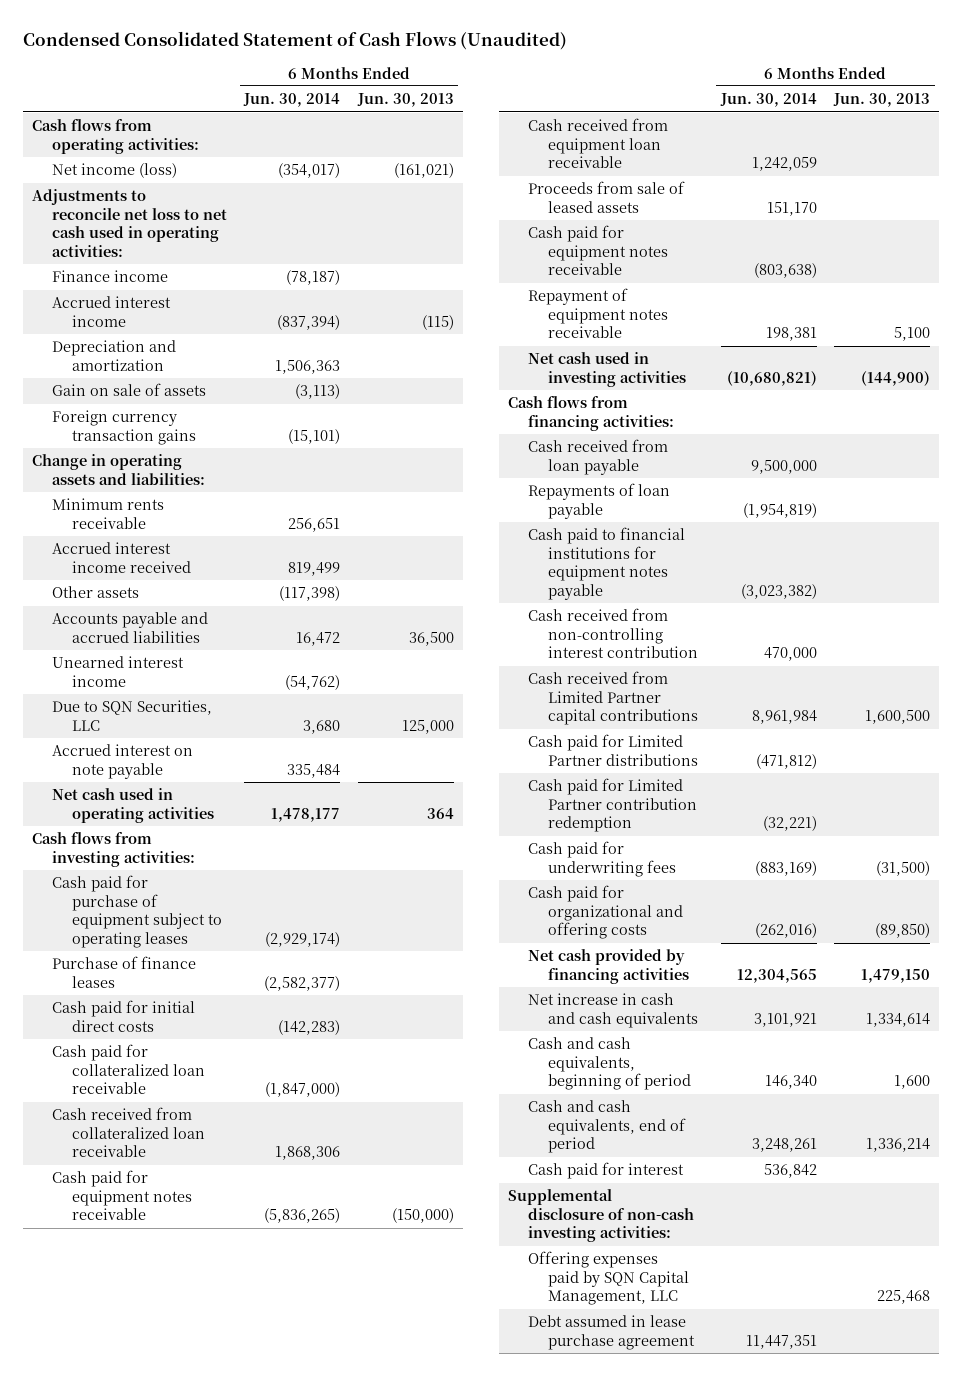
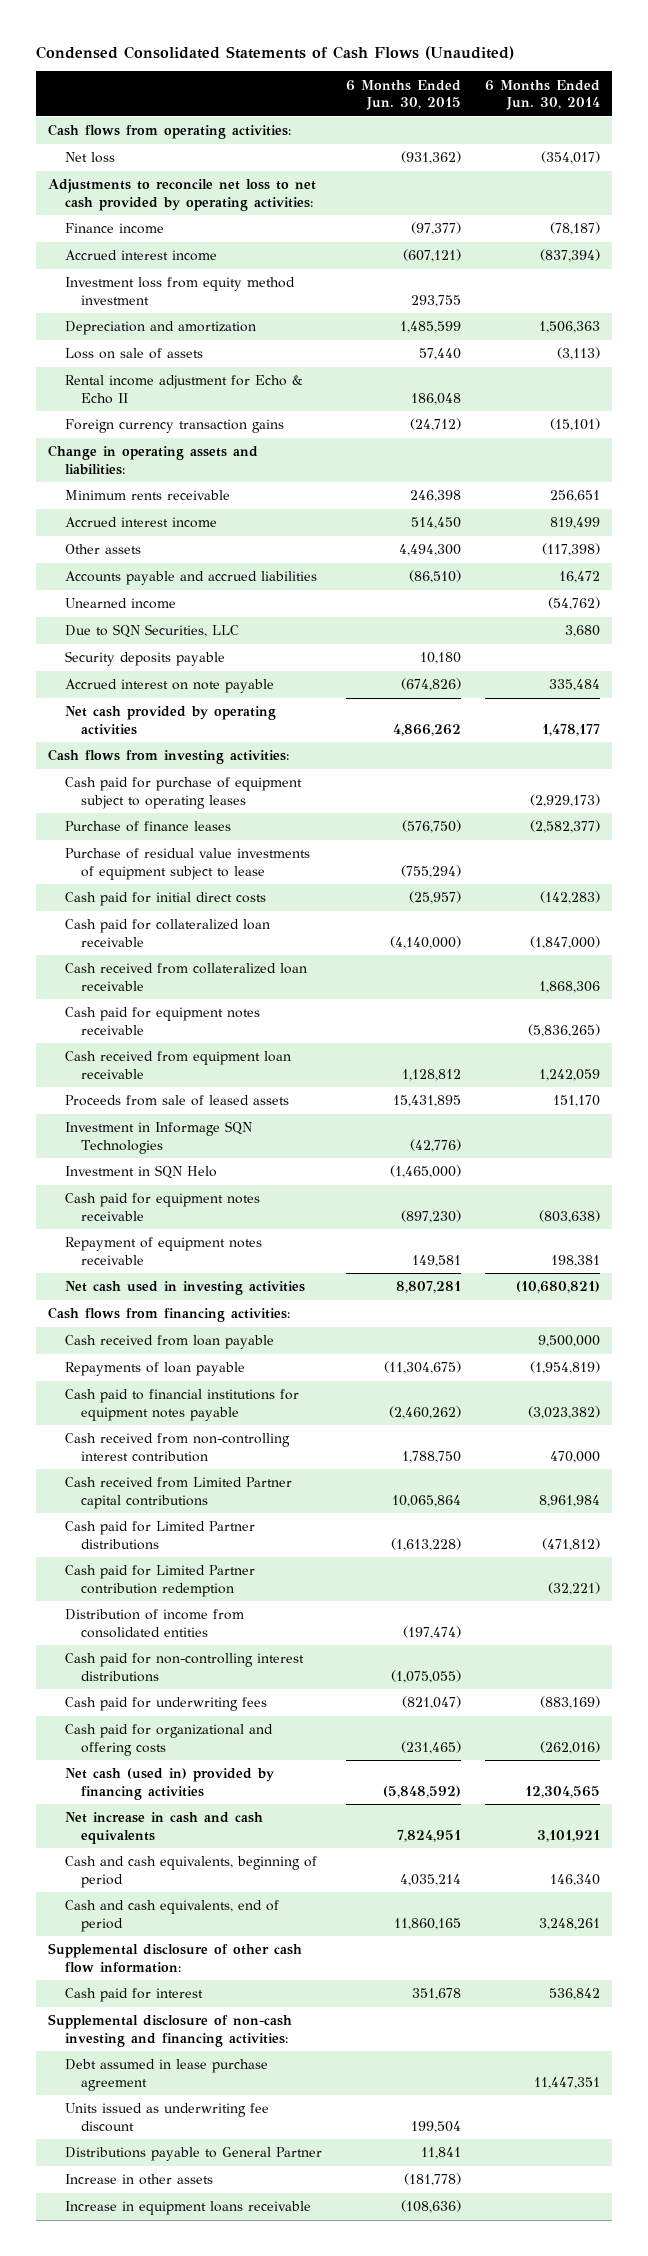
[22,30,567,50] Condensed Consolidated Statement of Cash Flows (Unaudited) -> [35,45,514,60] Condensed Consolidated Statements of Cash Flows (Unaudited)
[356,93,454,108] Jun. 30, 2013 -> none
none -> [345,79,461,111] 6 Months Ended Jun. 30, 2015
[51,163,177,179] Net income (loss) -> [64,152,115,164] Net loss
[31,189,227,257] Adjustments to reconcile net loss to net cash used in operating activities: -> [48,179,317,211] Adjustments to reconcile net loss to net cash provided by operating activities:
none -> [64,277,295,305] Investment loss from equity method investment
[51,383,206,397] Gain on sale of assets -> [64,348,203,360] Loss on sale of assets
none -> [64,375,303,404] Rental income adjustment for Echo & Echo II
[51,542,191,573] Accrued interest income received -> [64,517,217,529] Accrued interest income
[51,656,184,687] Unearned interest income -> [64,598,176,610] Unearned income
none -> [64,651,225,667] Security deposits payable
[51,788,214,823] Net cash used in operating activities -> [64,706,276,735] Net cash provided by operating activities
[265,931,341,947] (2,929,174) -> [530,793,601,807] (2,929,173)
none -> [64,848,310,880] Purchase of residual value investments of equipment subject to lease
none -> [64,1121,252,1154] Investment in Informage SQN Technologies
none -> [64,1165,217,1180] Investment in SQN Helo
none -> [64,1609,244,1638] Distribution of income from consolidated entities
none -> [64,1653,304,1682] Cash paid for non-controlling interest distributions
[528,949,690,984] Net cash provided by financing activities -> [64,1768,274,1800] Net cash (used in) provided by financing activities
none -> [48,1943,303,1973] Supplemental disclosure of other cash flow information:
[528,1251,690,1306] Offering expenses paid by SQN Capital Management, LLC -> none
[508,1189,695,1243] Supplemental disclosure of non-cash investing activities: -> [48,2014,293,2047] Supplemental disclosure of non-cash investing and financing activities:
none -> [64,2103,269,2132] Units issued as underwriting fee discount
none -> [64,2147,322,2162] Distributions payable to General Partner
none -> [64,2174,213,2186] Increase in other assets
none -> [64,2201,311,2216] Increase in equipment loans receivable

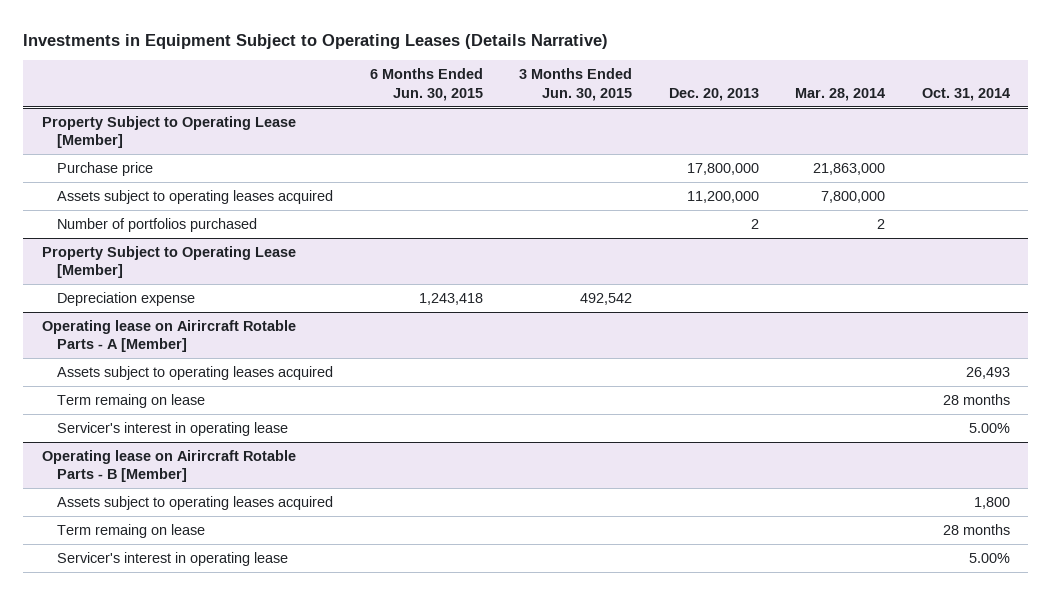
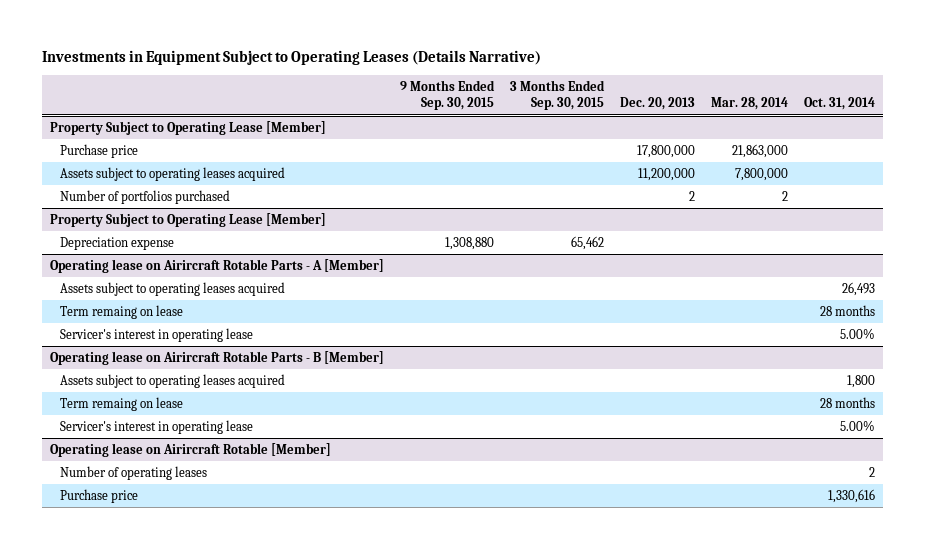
[369,68,483,101] 6 Months Ended Jun. 30, 2015 -> none
[519,68,633,101] 3 Months Ended Jun. 30, 2015 -> none
none -> [399,80,495,111] 9 Months Ended Sep. 30, 2015
none -> [509,80,605,111] 3 Months Ended Sep. 30, 2015
none -> [49,443,331,458] Operating lease on Airircraft Rotable [Member]
none -> [60,466,208,481] Number of operating leases
none -> [60,489,139,504] Purchase price

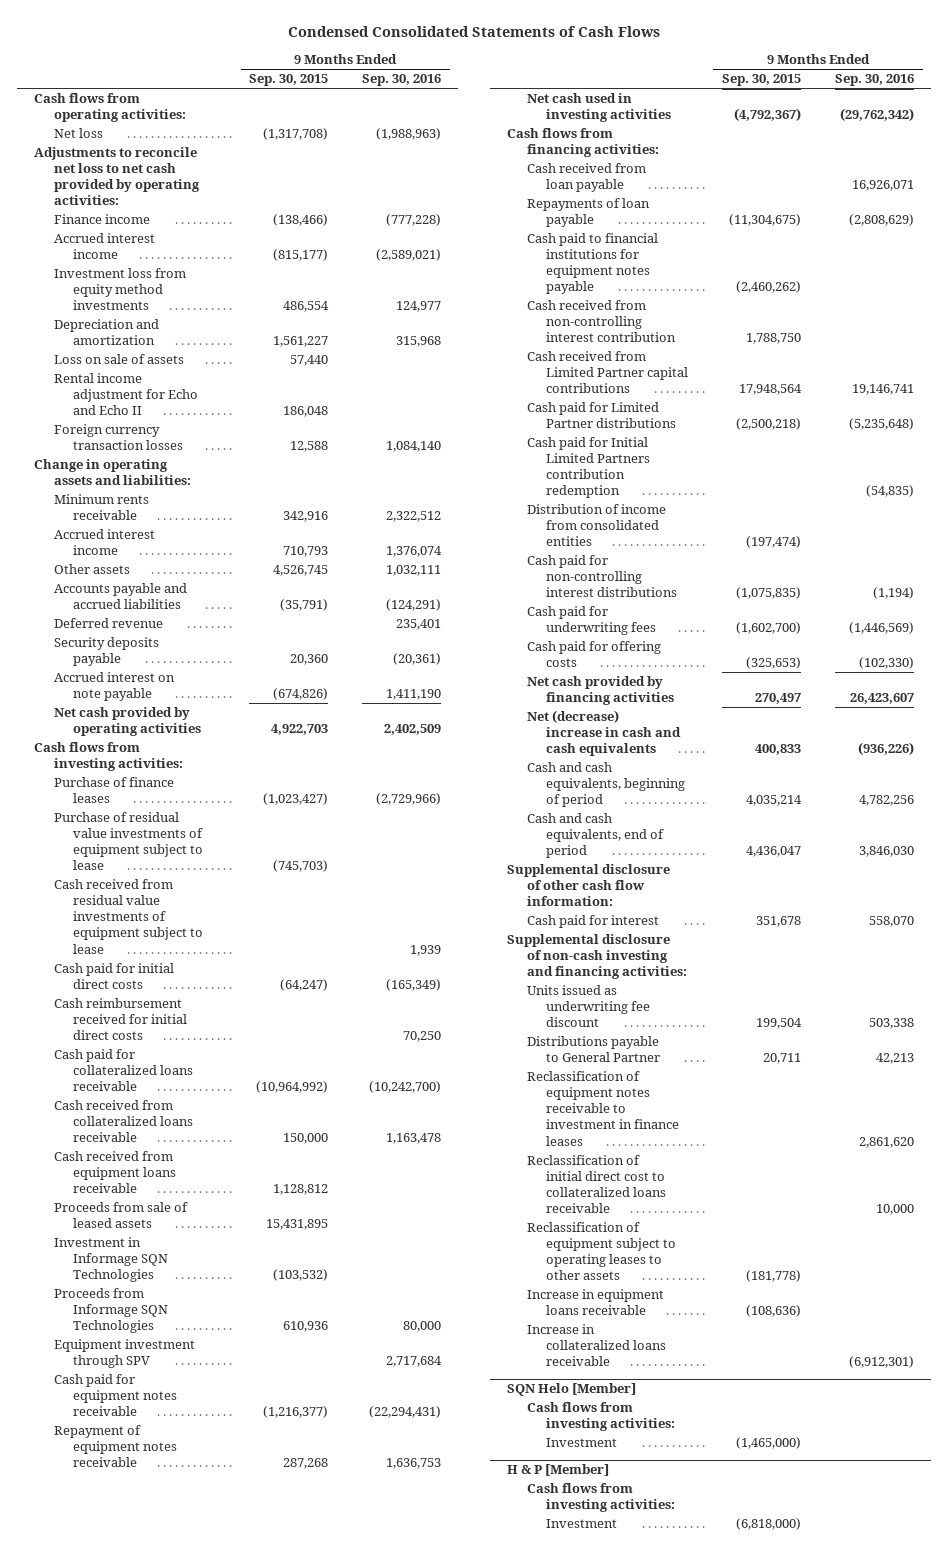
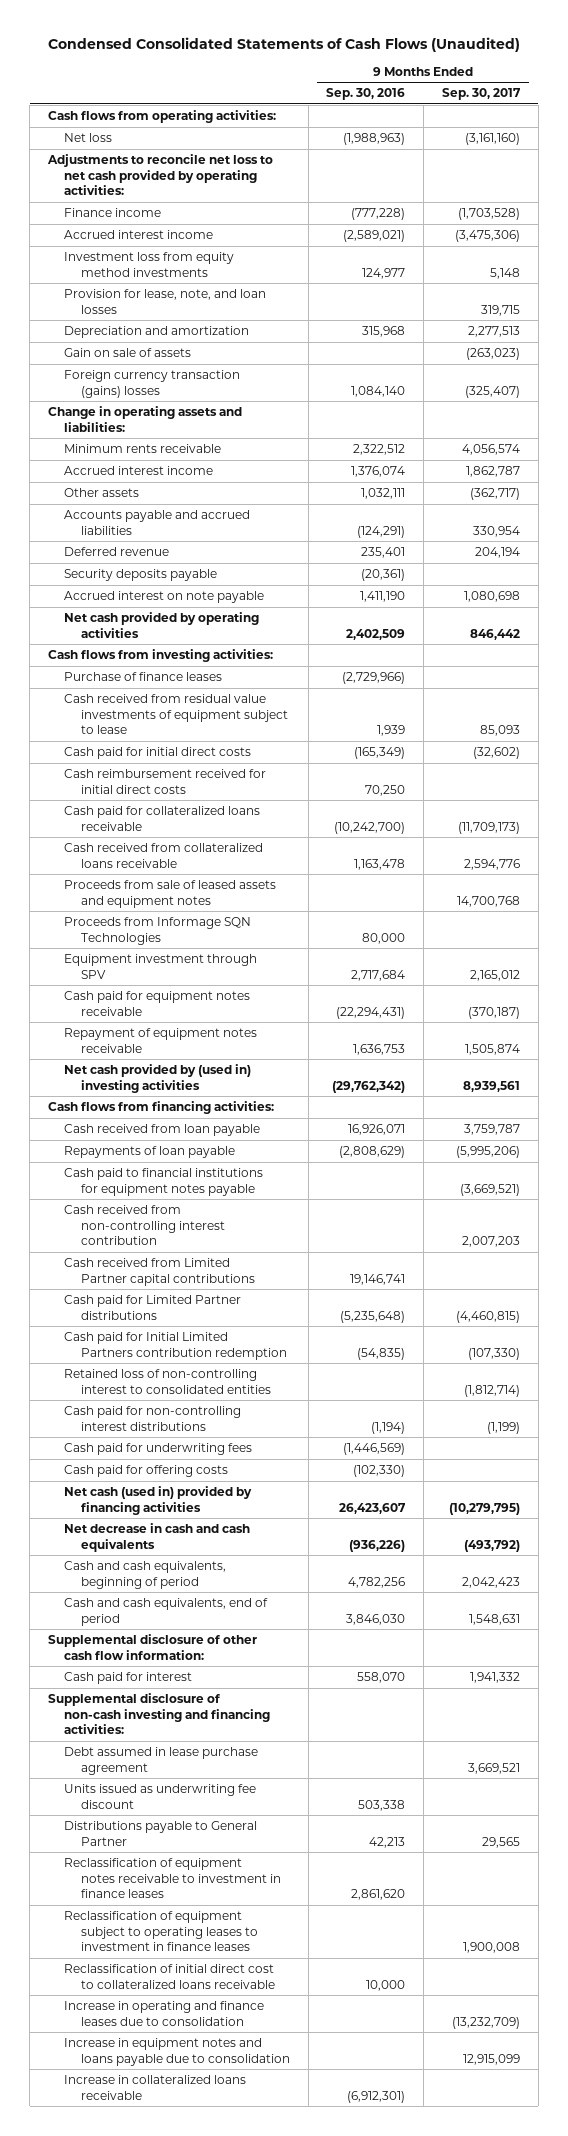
[288,26,661,38] Condensed Consolidated Statements of Cash Flows -> [47,36,520,52] Condensed Consolidated Statements of Cash Flows (Unaudited)
[249,74,329,87] Sep. 30, 2015 -> none
none -> [441,88,521,101] Sep. 30, 2017
none -> [64,289,267,314] Provision for lease, note, and loan losses
[53,373,199,416] Rental income adjustment for Echo and Echo II -> none
[53,354,184,365] Loss on sale of assets -> [64,348,192,358] Gain on sale of assets
[53,424,184,451] Foreign currency transaction losses -> [64,370,241,398] Foreign currency transaction (gains) losses
[53,812,204,871] Purchase of residual value investments of equipment subject to lease -> none
[53,1151,177,1194] Cash received from equipment loans receivable -> none
[53,1237,169,1283] Investment in Informage SQN Technologies -> none
[53,1202,188,1229] Proceeds from sale of leased assets -> [64,880,277,908] Proceeds from sale of leased assets and equipment notes
[526,93,671,123] Net cash used in investing activities -> [64,1064,252,1093] Net cash provided by (used in) investing activities
[526,504,666,547] Distribution of income from consolidated entities -> none
none -> [64,1369,271,1394] Retained loss of non-controlling interest to consolidated entities
[526,676,674,706] Net cash provided by financing activities -> [64,1486,253,1515] Net cash (used in) provided by financing activities
[526,710,681,757] Net (decrease) increase in cash and cash equivalents -> [64,1523,251,1552] Net decrease in cash and cash equivalents
none -> [64,1747,259,1775] Debt assumed in lease purchase agreement
none -> [64,1911,258,1952] Reclassification of equipment subject to operating leases to investment in finance leases
[526,1222,676,1281] Reclassification of equipment subject to operating leases to other assets -> none
[526,1289,664,1316] Increase in equipment loans receivable -> none
none -> [64,2001,265,2026] Increase in operating and finance leases due to consolidation
none -> [64,2038,290,2066] Increase in equipment notes and loans payable due to consolidation
[507,1383,637,1397] SQN Helo [Member] -> none
[526,1402,675,1432] Cash flows from investing activities: -> none
[545,1438,617,1448] Investment -> none
[507,1464,610,1477] H & P [Member] -> none
[526,1483,675,1513] Cash flows from investing activities: -> none
[545,1519,617,1529] Investment -> none

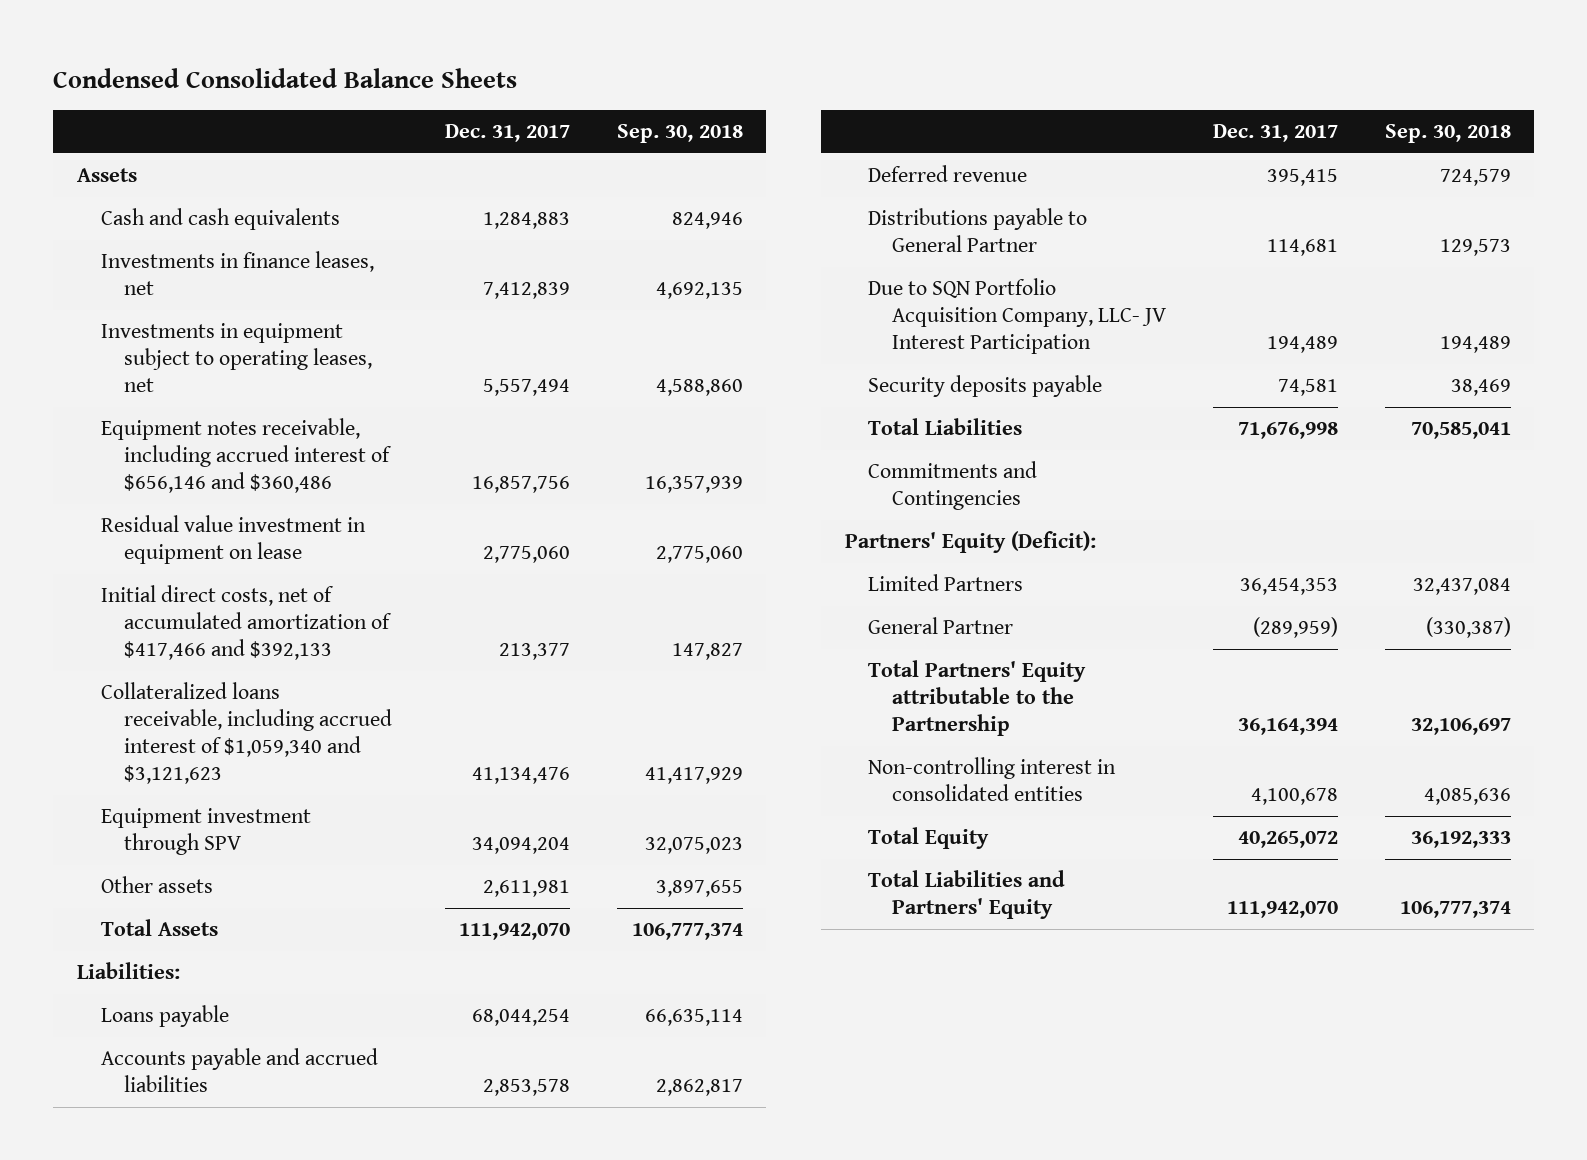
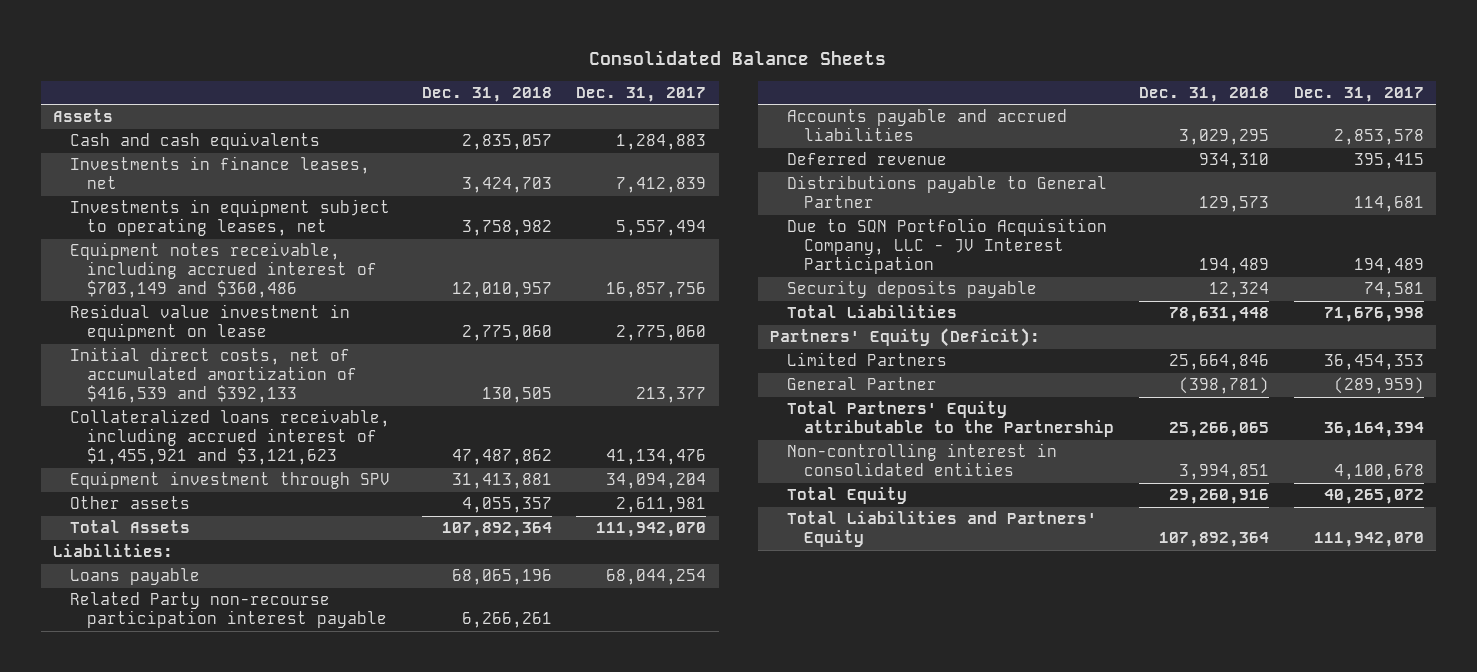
[53,67,518,88] Condensed Consolidated Balance Sheets -> [589,50,887,66] Consolidated Balance Sheets
[616,123,743,143] Sep. 30, 2018 -> none
none -> [421,86,552,102] Dec. 31, 2018
[100,418,393,494] Equipment notes receivable, including accrued interest of $656,146 and $360,486 -> [69,242,377,299] Equipment notes receivable, including accrued interest of $703,149 and $360,486
[100,585,393,661] Initial direct costs, net of accumulated amortization of $417,466 and $392,133 -> [69,347,357,404] Initial direct costs, net of accumulated amortization of $416,539 and $392,133
[100,682,393,784] Collateralized loans receivable, including accrued interest of $1,059,340 and $3,121,623 -> [69,409,390,466] Collateralized loans receivable, including accrued interest of $1,455,921 and $3,121,623
none -> [69,592,387,629] Related Party non-recourse participation interest payable
[868,278,1167,355] Due to SQN Portfolio Acquisition Company, LLC- JV Interest Participation -> [787,218,1108,275] Due to SQN Portfolio Acquisition Company, LLC - JV Interest Participation
[868,461,1038,511] Commitments and Contingencies -> none

